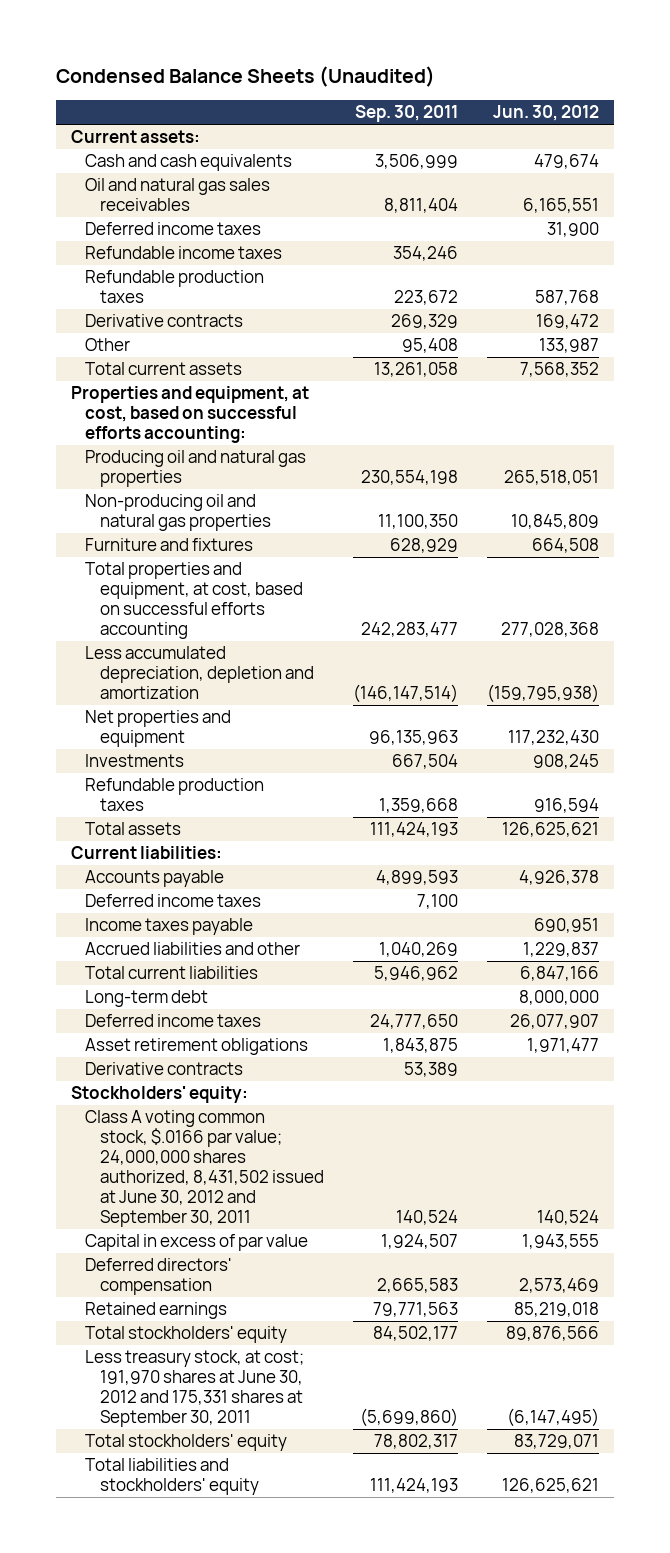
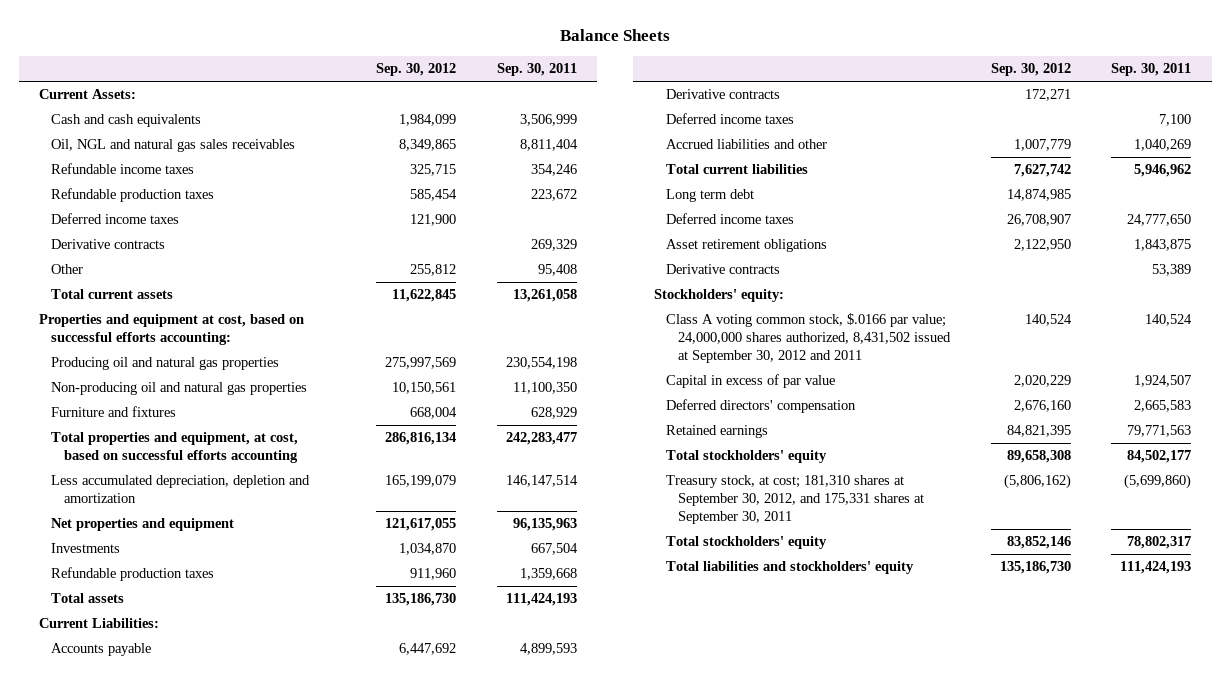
[56,65,436,87] Condensed Balance Sheets (Unaudited) -> [560,29,671,42] Balance Sheets
[493,105,600,122] Jun. 30, 2012 -> none
none -> [376,63,457,77] Sep. 30, 2012
[70,130,200,144] Current assets: -> [39,89,137,100] Current Assets:
[85,178,271,212] Oil and natural gas sales receivables -> [51,139,296,153] Oil, NGL and natural gas sales receivables
[85,222,262,236] Deferred income taxes -> [51,213,180,225] Deferred income taxes
[70,386,309,444] Properties and equipment, at cost, based on successful efforts accounting: -> [39,314,305,346] Properties and equipment at cost, based on successful efforts accounting:
[352,684,458,704] (146,147,514) -> [505,475,578,488] 146,147,514
[70,846,222,860] Current liabilities: -> [39,618,160,629] Current Liabilities:
none -> [666,89,781,100] Derivative contracts
[85,918,254,936] Income taxes payable -> none
[85,990,209,1008] Long-term debt -> [666,189,755,203] Long term debt
[85,1110,324,1227] Class A voting common stock, $.0166 par value; 24,000,000 shares authorized, 8,431,502 issued at June 30, 2012 and September 30, 2011 -> [666,313,952,364] Class A voting common stock, $.0166 par value; 24,000,000 shares authorized, 8,431,502 issued at September 30, 2012 and 2011
[85,1350,305,1427] Less treasury stock, at cost; 191,970 shares at June 30, 2012 and 175,331 shares at September 30, 2011 -> [666,475,925,525] Treasury stock, at cost; 181,310 shares at September 30, 2012, and 175,331 shares at September 30, 2011

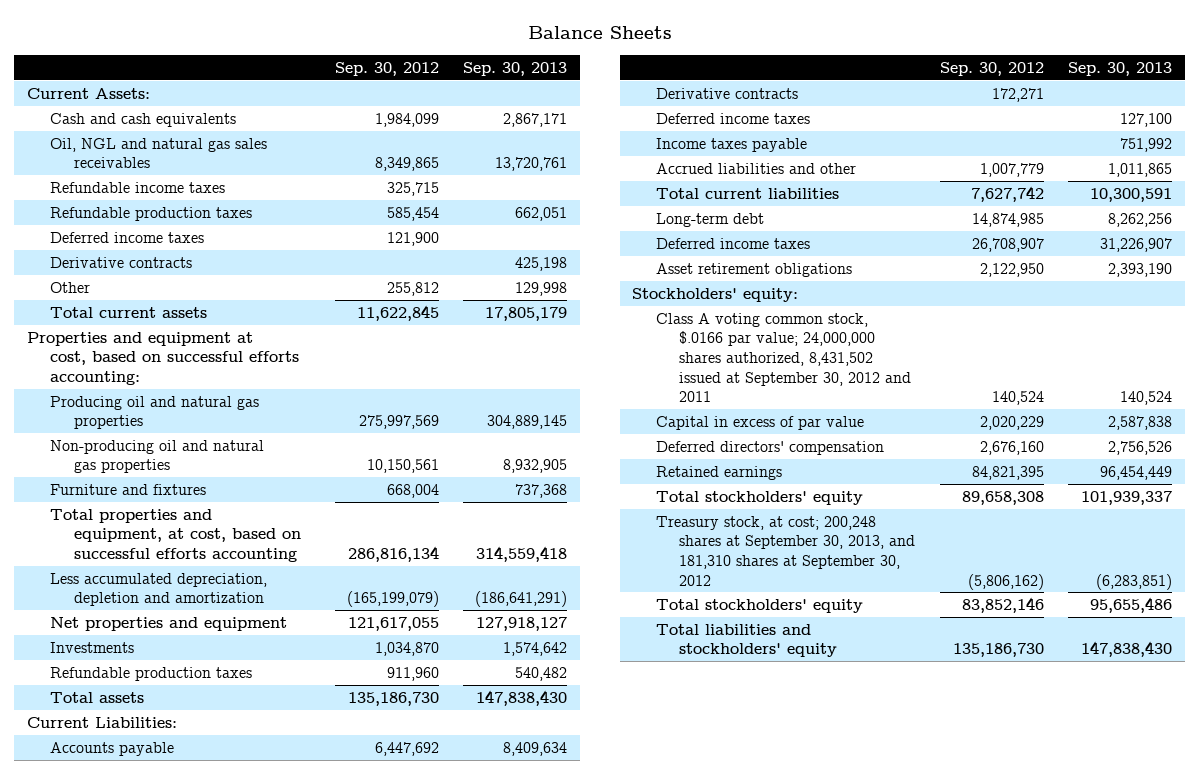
[496,63,577,77] Sep. 30, 2011 -> none
none -> [463,62,568,77] Sep. 30, 2013
[385,475,457,488] 165,199,079 -> [346,591,439,608] (165,199,079)
none -> [655,137,807,152] Income taxes payable
[666,189,755,203] Long term debt -> [655,212,764,227] Long-term debt
[666,264,781,275] Derivative contracts -> none
[666,475,925,525] Treasury stock, at cost; 181,310 shares at September 30, 2012, and 175,331 shares at September 30, 2011 -> [655,515,916,586] Treasury stock, at cost; 200,248 shares at September 30, 2013, and 181,310 shares at September 30, 2012

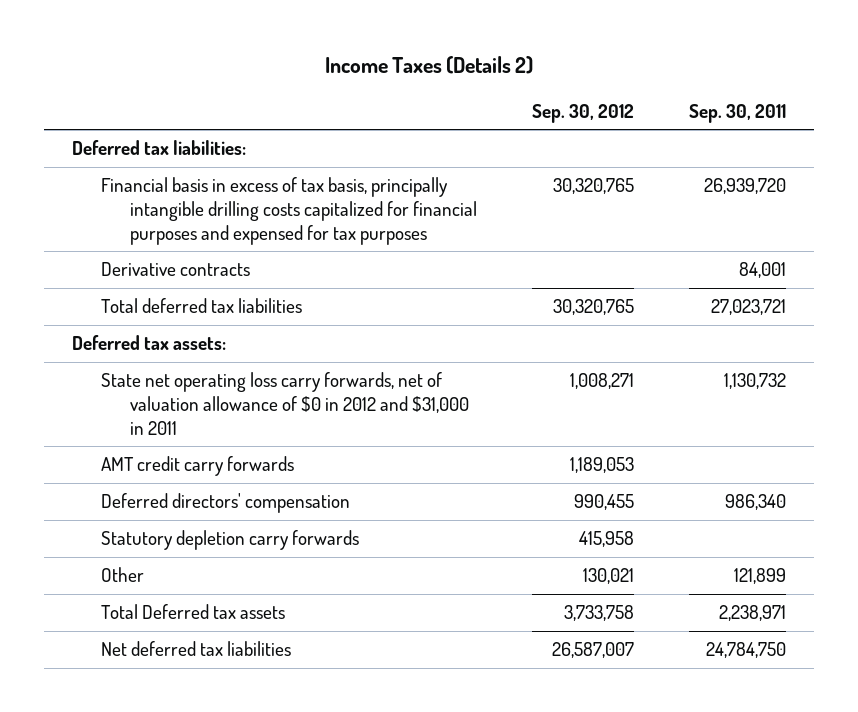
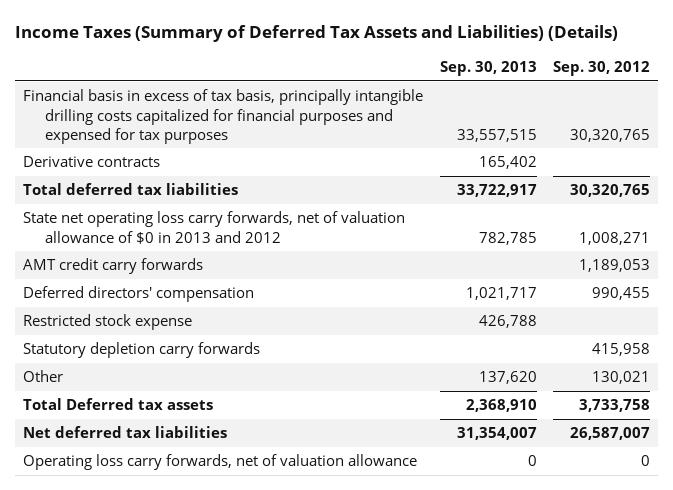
[324,56,533,75] Income Taxes (Details 2) -> [14,25,618,43] Income Taxes (Summary of Deferred Tax Assets and Liabilities) (Details)
[689,103,787,123] Sep. 30, 2011 -> none
none -> [439,61,537,77] Sep. 30, 2013
[71,140,246,156] Deferred tax liabilities: -> none
[71,335,226,351] Deferred tax assets: -> none
[100,372,469,435] State net operating loss carry forwards, net of valuation allowance of $0 in 2012 and $31,000 in 2011 -> [23,211,406,244] State net operating loss carry forwards, net of valuation allowance of $0 in 2013 and 2012
none -> [23,314,193,331] Restricted stock expense
none -> [23,454,418,471] Operating loss carry forwards, net of valuation allowance

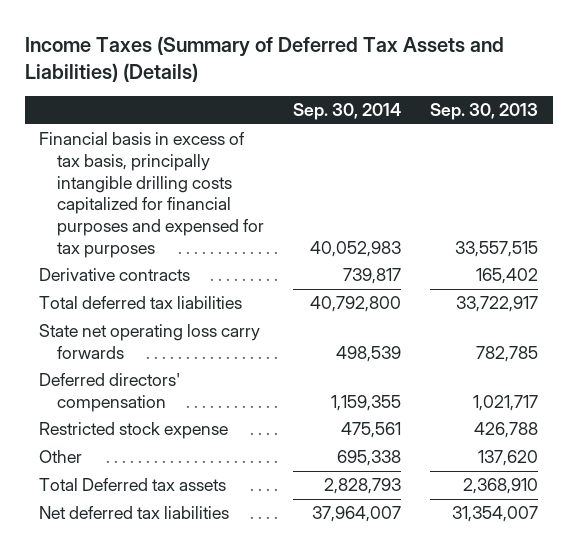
[553,61,651,77] Sep. 30, 2012 -> none
none -> [293,103,402,121] Sep. 30, 2014
[23,258,204,275] AMT credit carry forwards -> none
[23,211,406,244] State net operating loss carry forwards, net of valuation allowance of $0 in 2013 and 2012 -> [39,324,261,359] State net operating loss carry forwards
[23,342,261,359] Statutory depletion carry forwards -> none
[23,454,418,471] Operating loss carry forwards, net of valuation allowance -> none

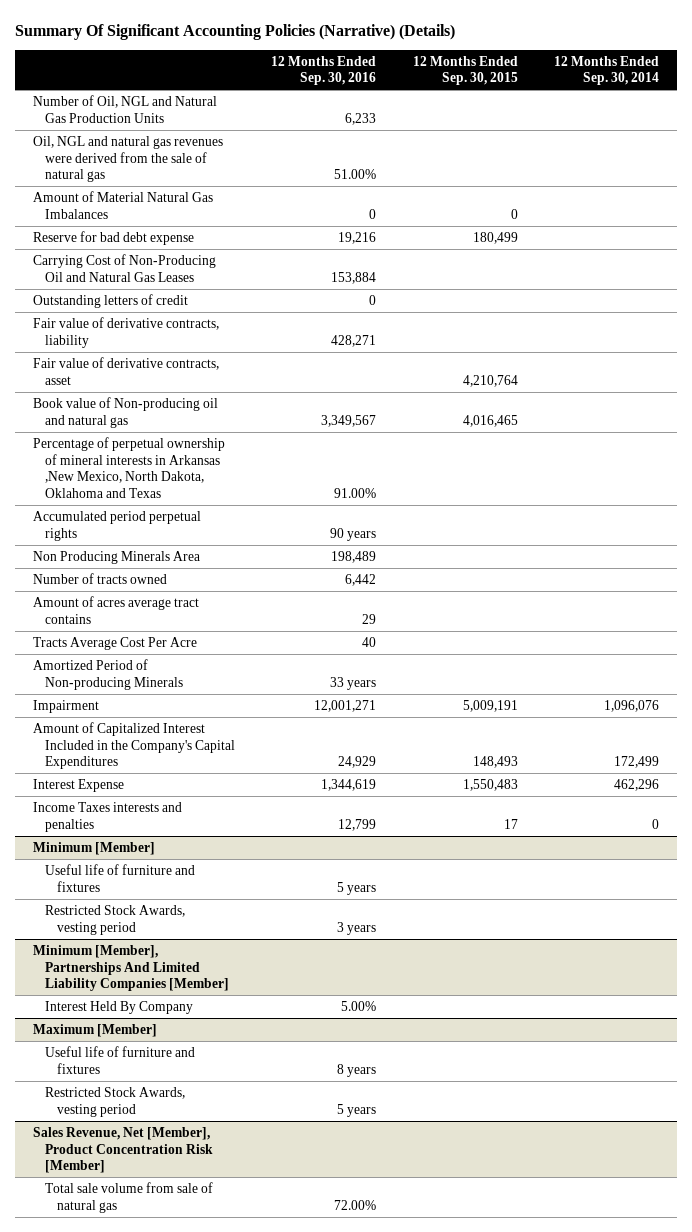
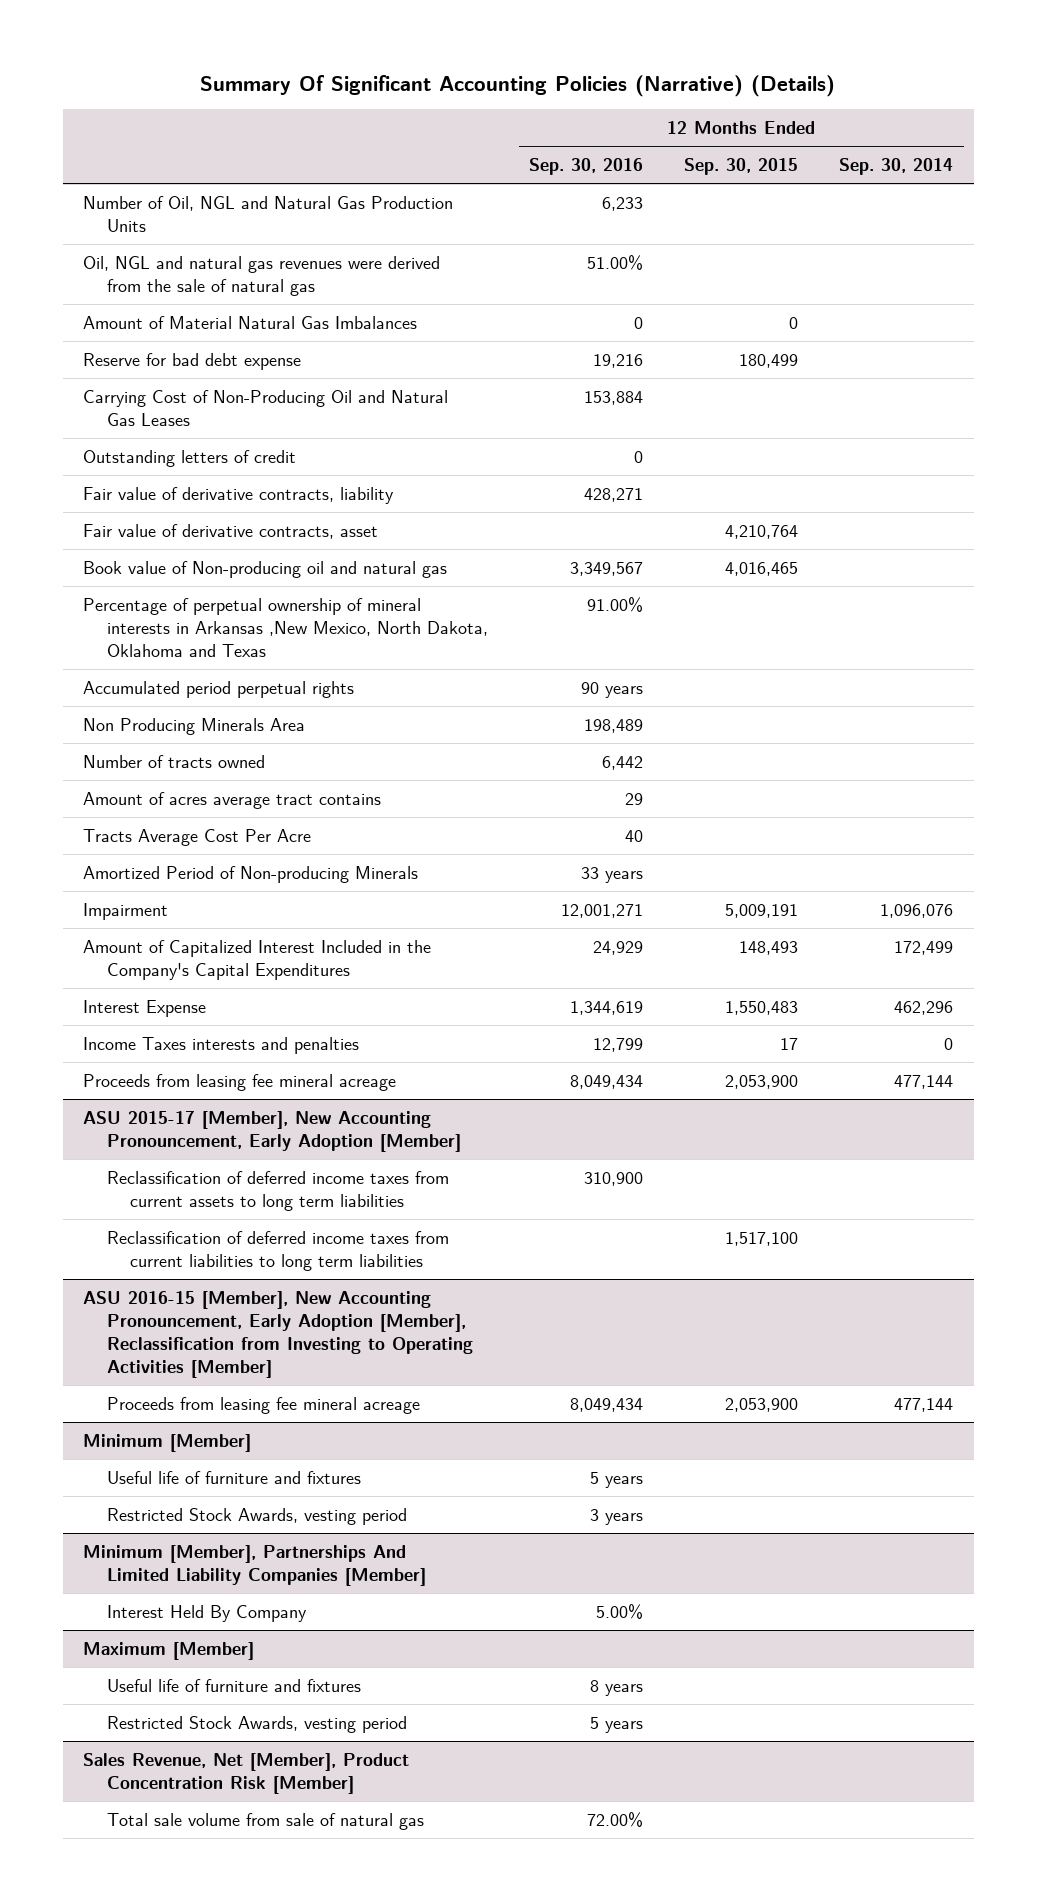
none -> [83,1073,397,1091] Proceeds from leasing fee mineral acreage
none -> [83,1110,461,1152] ASU 2015-17 [Member], New Accounting Pronouncement, Early Adoption [Member]
none -> [106,1170,449,1211] Reclassification of deferred income taxes from current assets to long term liabilities
none -> [106,1230,449,1271] Reclassification of deferred income taxes from current liabilities to long term liabilities
none -> [83,1290,473,1378] ASU 2016-15 [Member], New Accounting Pronouncement, Early Adoption [Member], Reclassification from Investing to Operating Activities [Member]
none -> [106,1396,420,1414] Proceeds from leasing fee mineral acreage

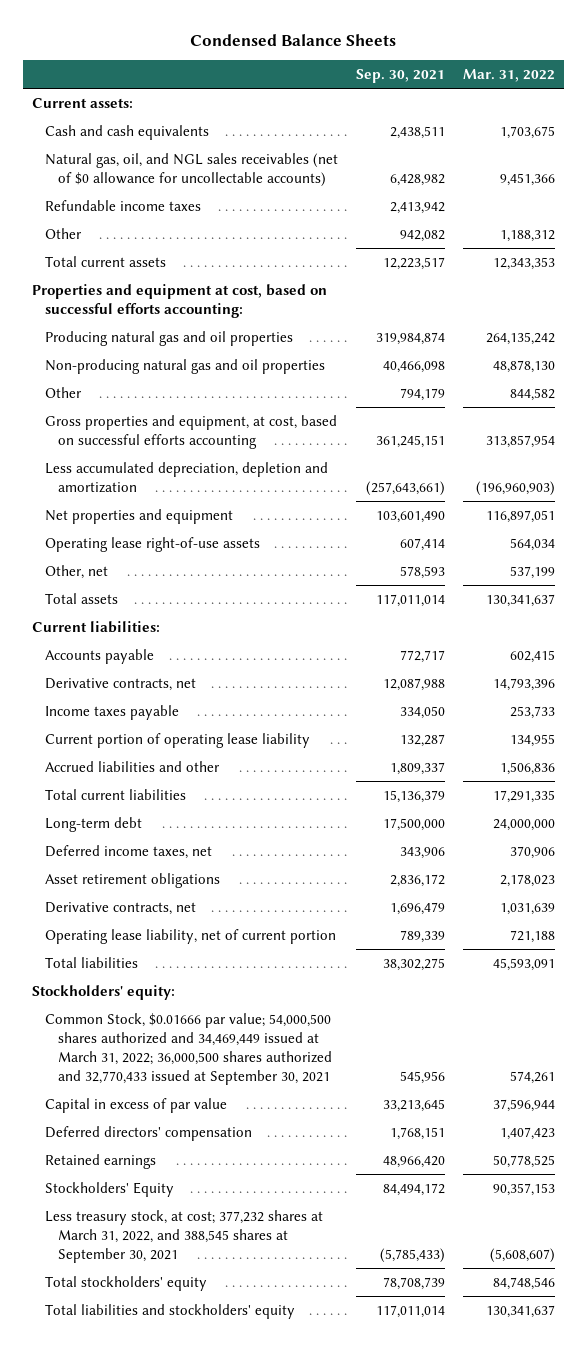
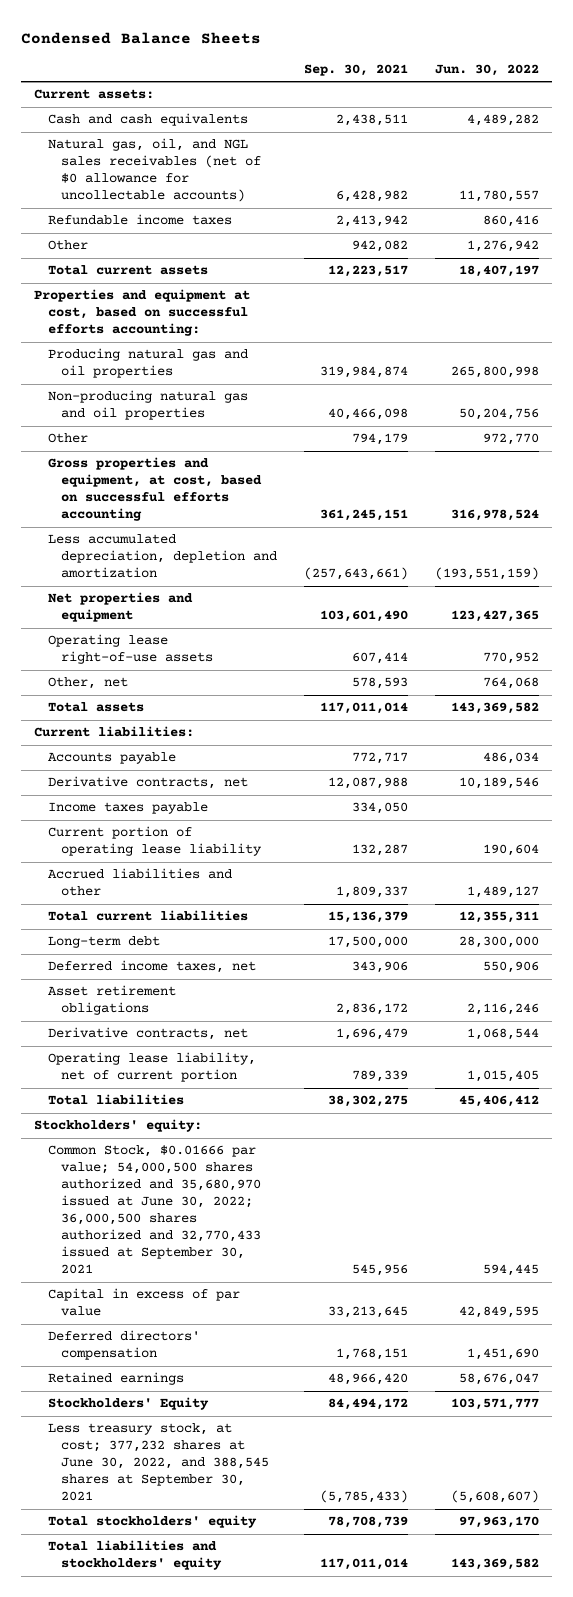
[462,69,555,83] Mar. 31, 2022 -> none
none -> [434,64,539,77] Jun. 30, 2022
[44,1012,332,1086] Common Stock, $0.01666 par value; 54,000,500 shares authorized and 34,469,449 issued at March 31, 2022; 36,000,500 shares authorized and 32,770,433 issued at September 30, 2021 -> [47,1145,261,1275] Common Stock, $0.01666 par value; 54,000,500 shares authorized and 35,680,970 issued at June 30, 2022; 36,000,500 shares authorized and 32,770,433 issued at September 30, 2021
[44,1209,323,1263] Less treasury stock, at cost; 377,232 shares at March 31, 2022, and 388,545 shares at September 30, 2021 -> [47,1423,269,1502] Less treasury stock, at cost; 377,232 shares at June 30, 2022, and 388,545 shares at September 30, 2021

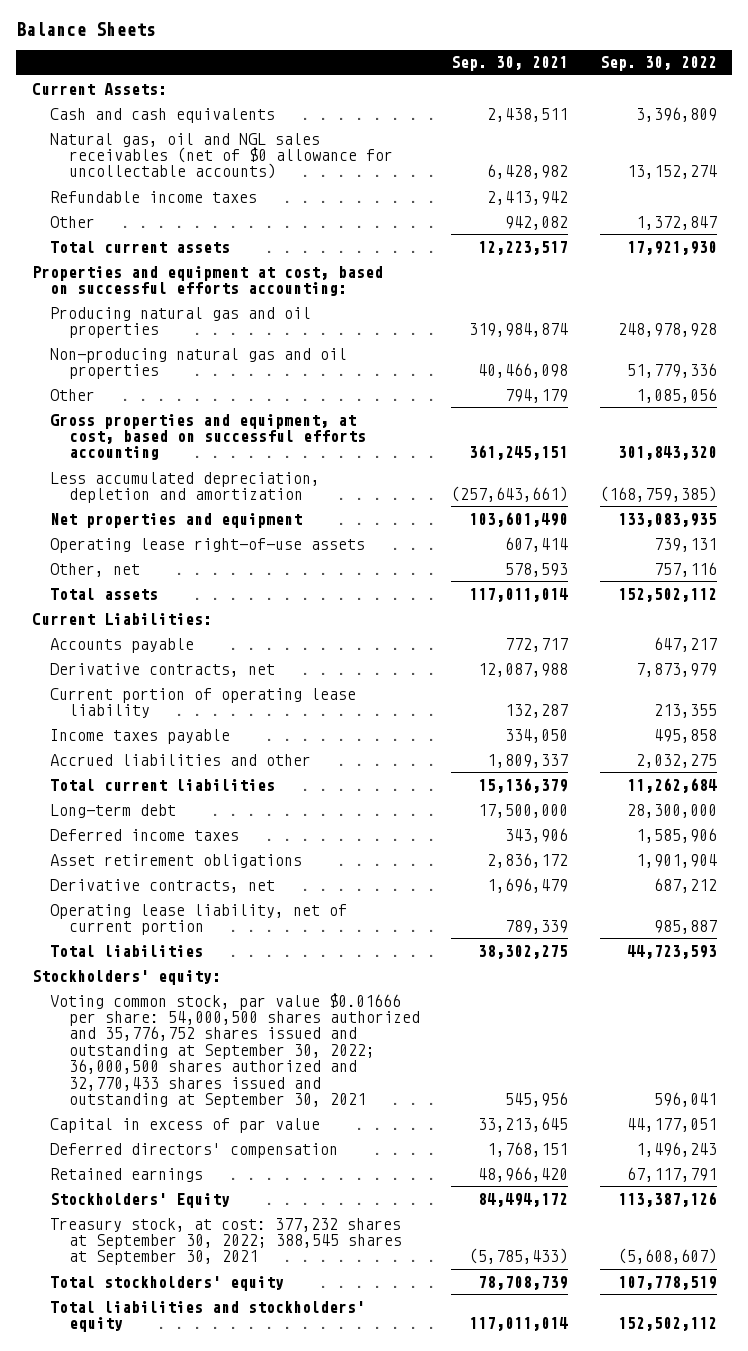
[20,31,261,44] Condensed Balance Sheets -> [15,22,156,37] Balance Sheets
[434,64,539,77] Jun. 30, 2022 -> none
none -> [599,56,717,72] Sep. 30, 2022
[34,89,155,100] Current assets: -> [31,82,167,95] Current Assets:
[47,138,261,203] Natural gas, oil, and NGL sales receivables (net of $0 allowance for uncollectable accounts) -> [50,132,393,180] Natural gas, oil and NGL sales receivables (net of $0 allowance for uncollectable accounts)
[34,726,195,738] Current liabilities: -> [31,612,212,625] Current Liabilities:
[47,802,208,815] Income taxes payable -> [50,728,231,744] Income taxes payable
[47,960,256,974] Deferred income taxes, net -> [50,828,240,841] Deferred income taxes
[47,1145,261,1275] Common Stock, $0.01666 par value; 54,000,500 shares authorized and 35,680,970 issued at June 30, 2022; 36,000,500 shares authorized and 32,770,433 issued at September 30, 2021 -> [50,992,420,1109] Voting common stock, par value $0.01666 per share: 54,000,500 shares authorized and 35,776,752 shares issued and outstanding at September 30, 2022; 36,000,500 shares authorized and 32,770,433 shares issued and outstanding at September 30, 2021
[47,1423,269,1502] Less treasury stock, at cost; 377,232 shares at June 30, 2022, and 388,545 shares at September 30, 2021 -> [50,1217,402,1266] Treasury stock, at cost: 377,232 shares at September 30, 2022; 388,545 shares at September 30, 2021

